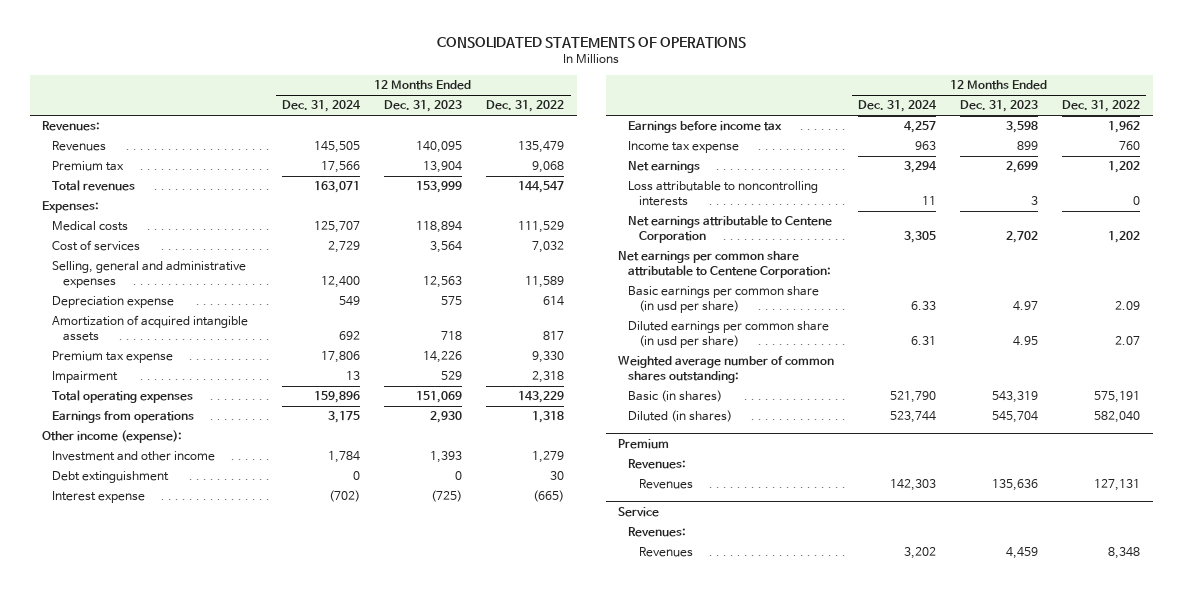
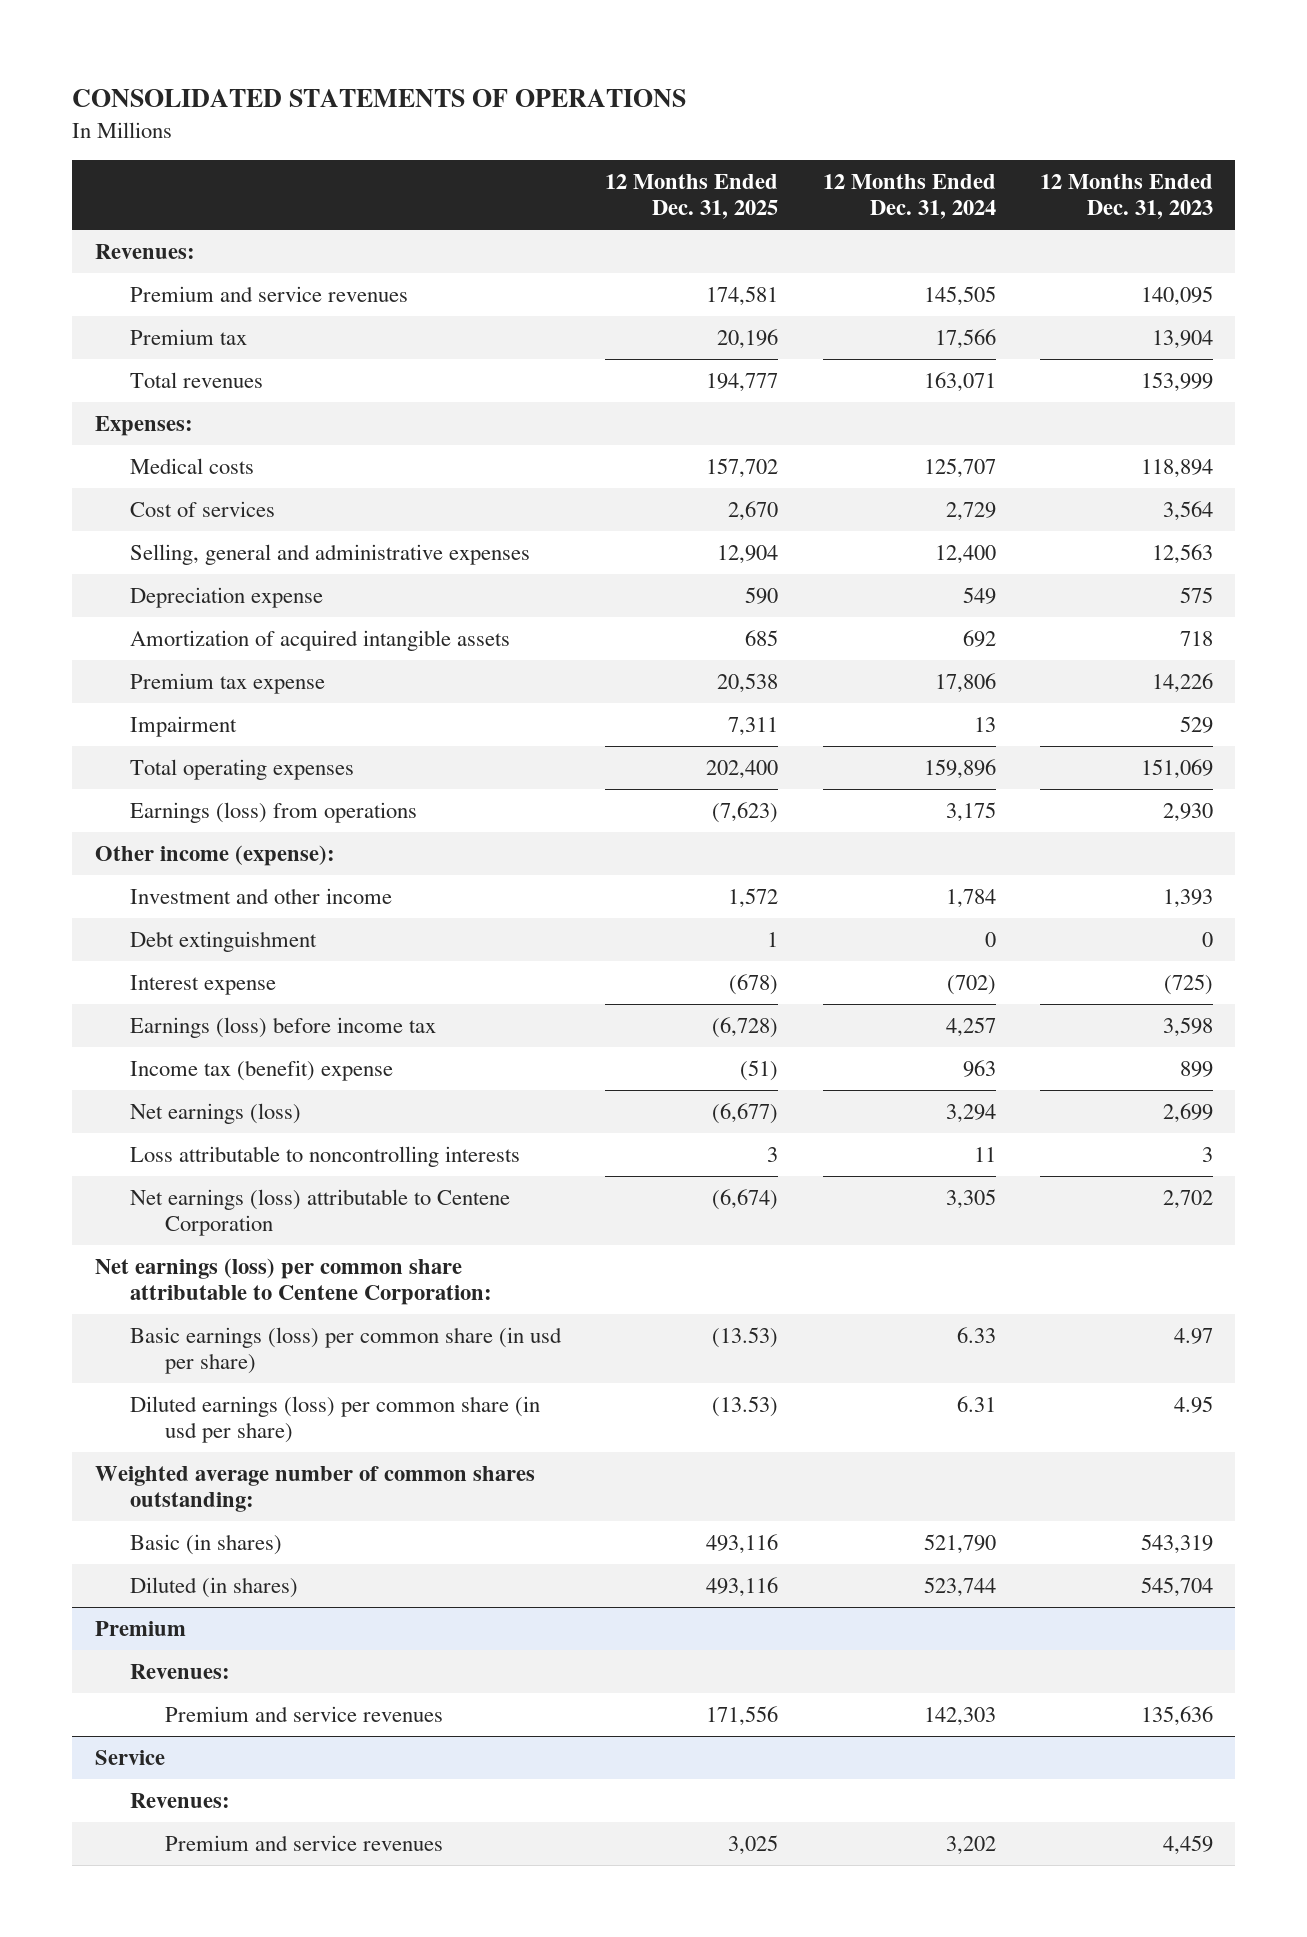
[486,100,565,113] Dec. 31, 2022 -> none
none -> [605,174,779,220] 12 Months Ended Dec. 31, 2025
[52,141,107,152] Revenues -> [129,285,408,302] Premium and service revenues
[52,411,195,424] Earnings from operations -> [129,801,417,823] Earnings (loss) from operations
[628,121,783,134] Earnings before income tax -> [129,1016,436,1038] Earnings (loss) before income tax
[628,141,740,154] Income tax expense -> [129,1059,393,1081] Income tax (benefit) expense
[628,161,701,174] Net earnings -> [129,1102,301,1124] Net earnings (loss)
[628,215,833,244] Net earnings attributable to Centene Corporation -> [129,1188,510,1236] Net earnings (loss) attributable to Centene Corporation
[617,251,832,279] Net earnings per common share attributable to Centene Corporation: -> [94,1257,492,1305] Net earnings (loss) per common share attributable to Centene Corporation:
[628,286,820,314] Basic earnings per common share (in usd per share) -> [129,1326,562,1374] Basic earnings (loss) per common share (in usd per share)
[628,321,830,349] Diluted earnings per common share (in usd per share) -> [129,1395,540,1443] Diluted earnings (loss) per common share (in usd per share)
[638,479,693,490] Revenues -> [165,1705,444,1722] Premium and service revenues
[638,547,693,558] Revenues -> [165,1834,444,1851] Premium and service revenues

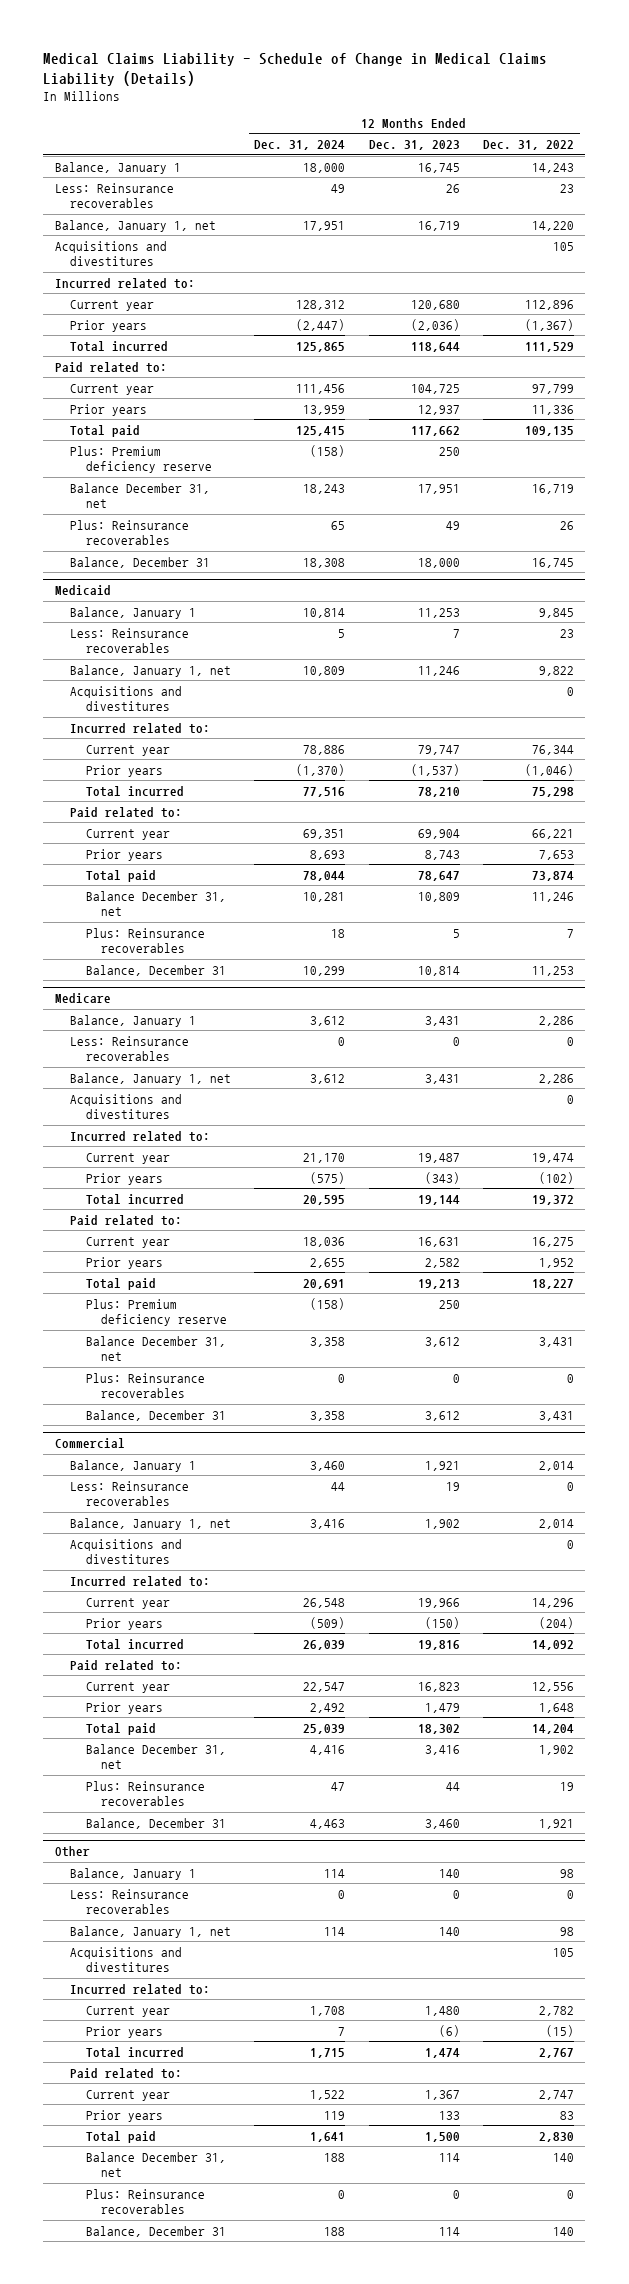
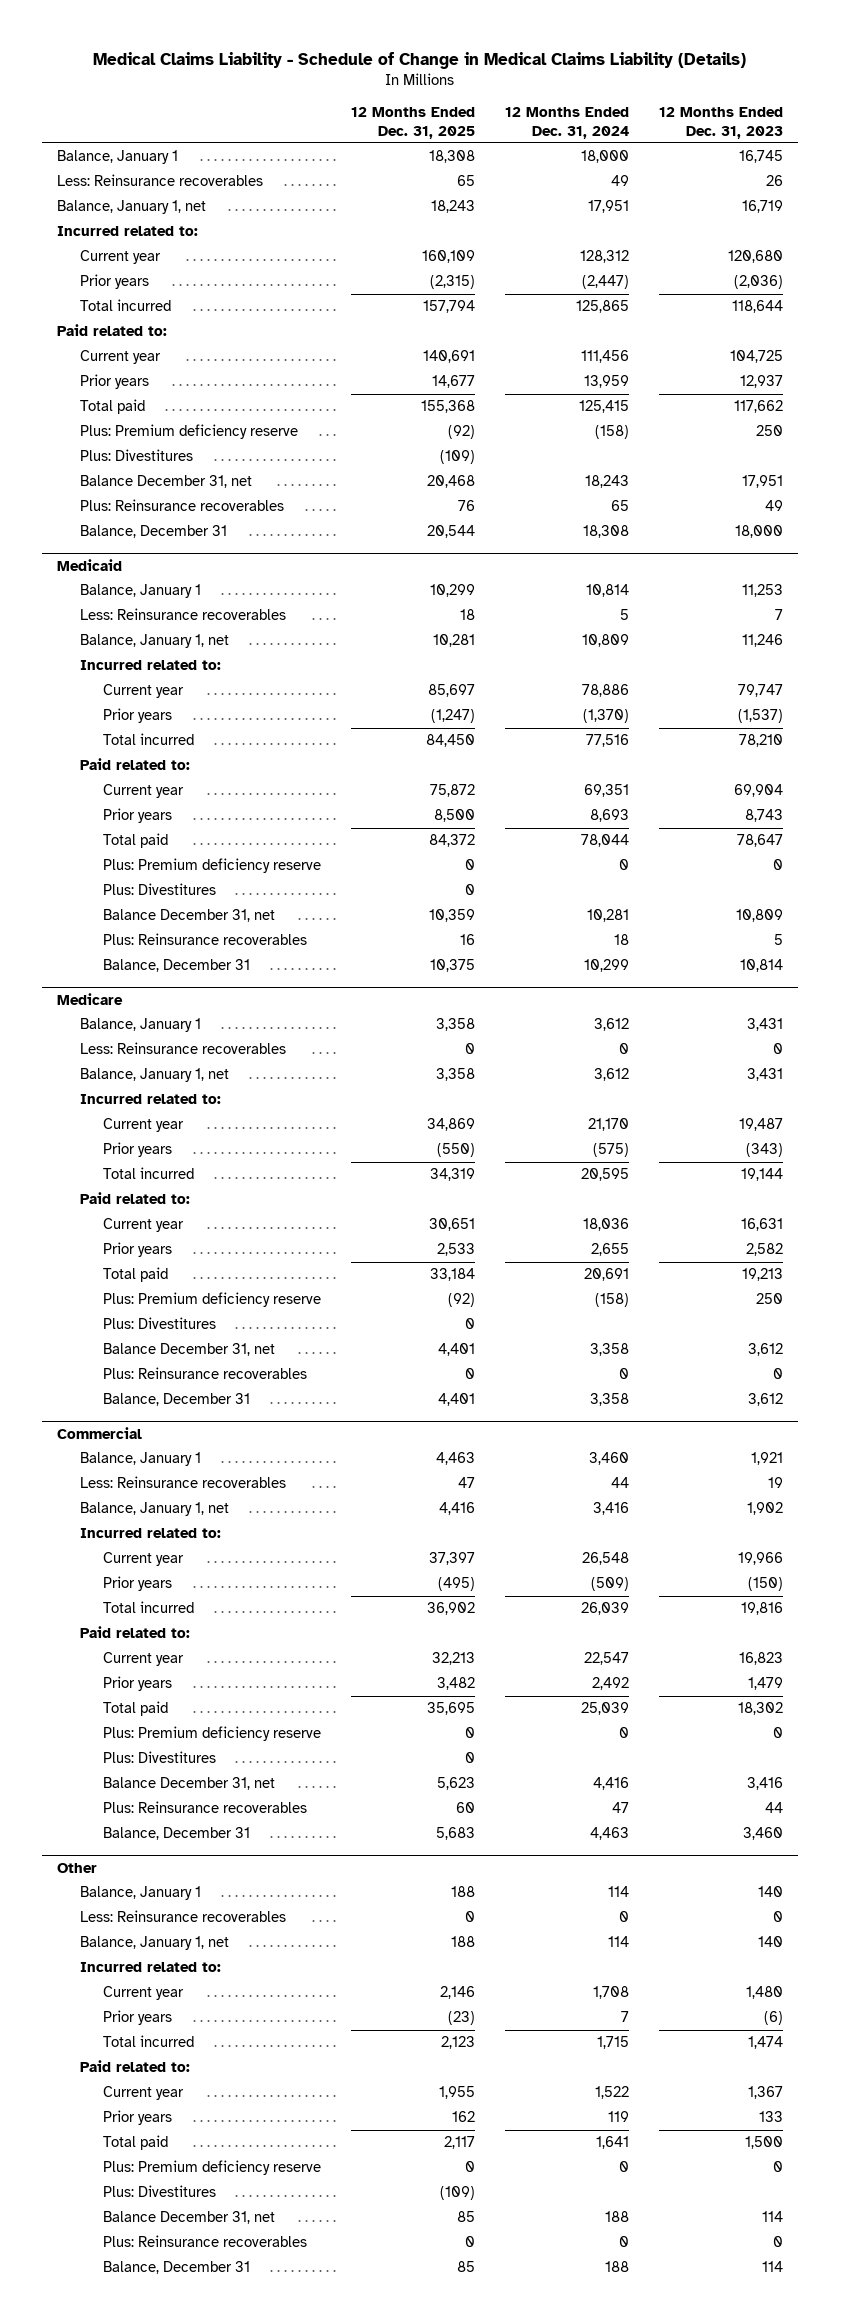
[482,140,574,151] Dec. 31, 2022 -> none
none -> [350,106,475,139] 12 Months Ended Dec. 31, 2025
[54,240,167,267] Acquisitions and divestitures -> none
none -> [80,449,194,462] Plus: Divestitures
[70,685,183,712] Acquisitions and divestitures -> none
none -> [102,858,321,874] Plus: Premium deficiency reserve
none -> [102,883,216,896] Plus: Divestitures
[70,1093,183,1120] Acquisitions and divestitures -> none
none -> [102,1317,216,1330] Plus: Divestitures
[70,1538,183,1565] Acquisitions and divestitures -> none
none -> [102,1726,321,1742] Plus: Premium deficiency reserve
none -> [102,1751,216,1764] Plus: Divestitures
[70,1946,183,1973] Acquisitions and divestitures -> none
none -> [102,2160,321,2176] Plus: Premium deficiency reserve
none -> [102,2185,216,2198] Plus: Divestitures

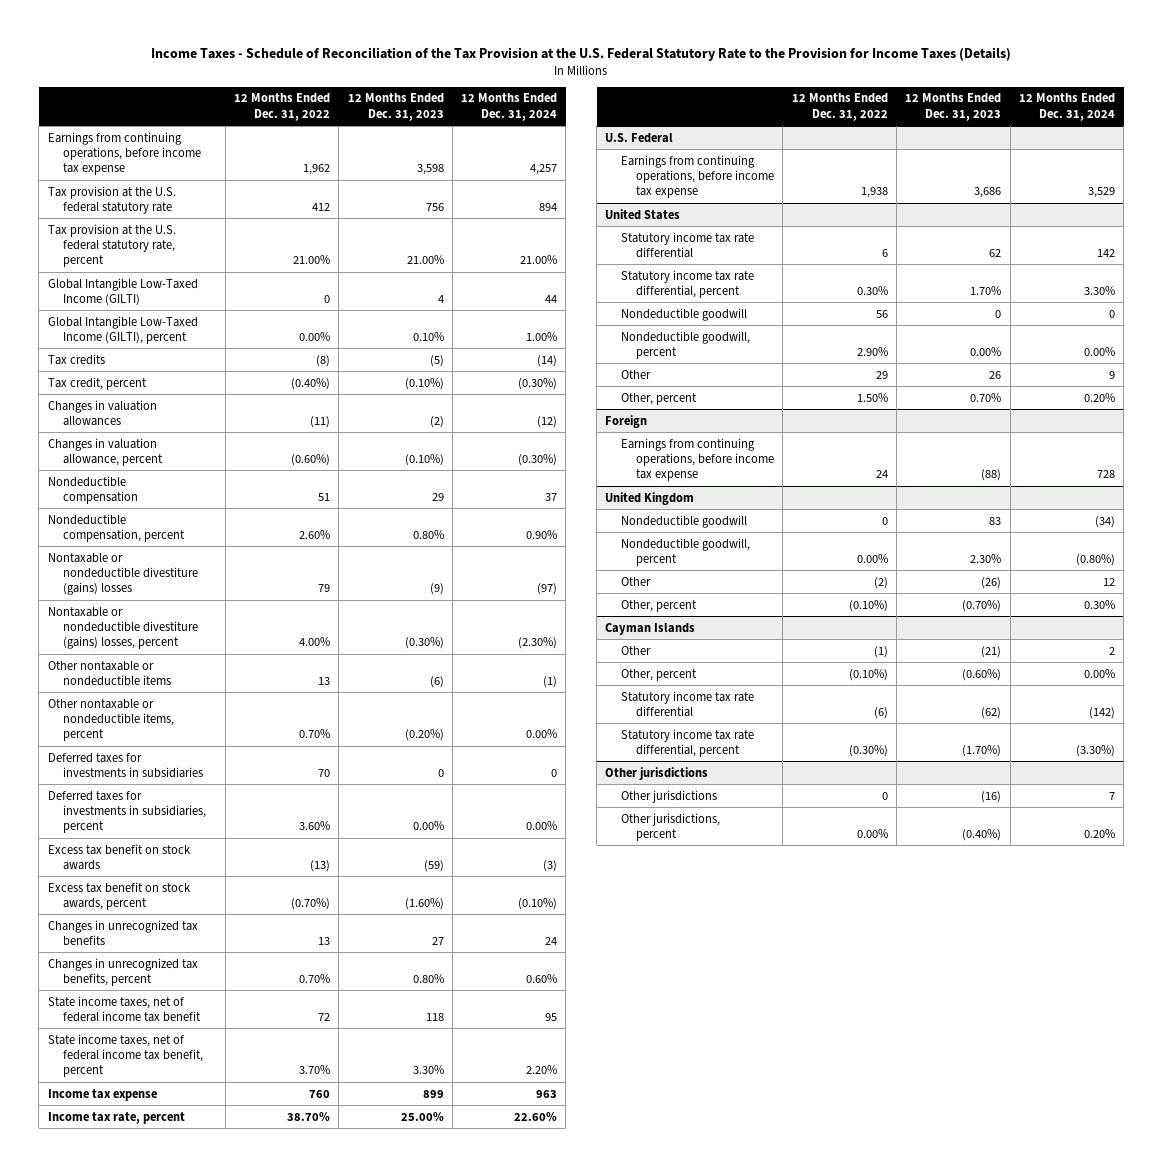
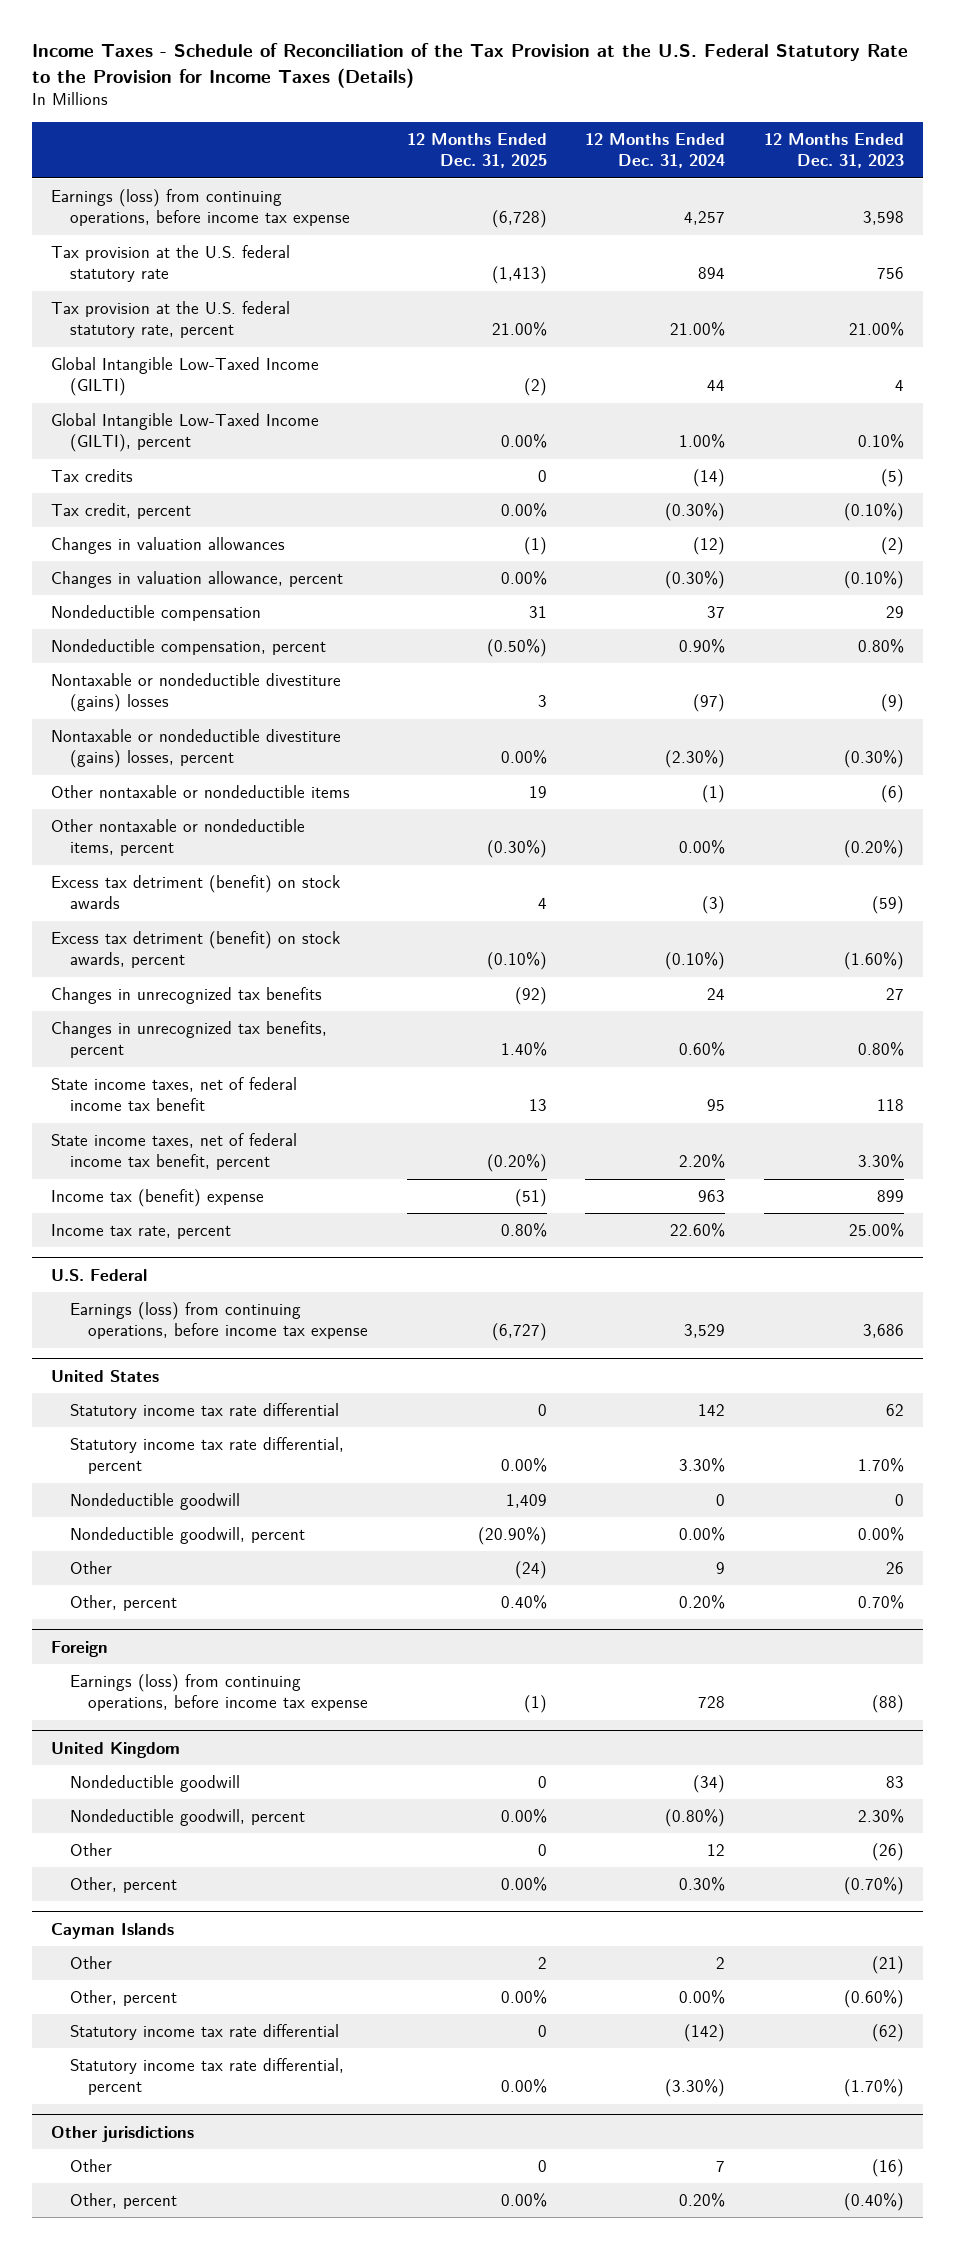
[234,93,331,121] 12 Months Ended Dec. 31, 2022 -> none
none -> [406,132,547,169] 12 Months Ended Dec. 31, 2025
[47,131,202,176] Earnings from continuing operations, before income tax expense -> [51,188,350,227] Earnings (loss) from continuing operations, before income tax expense
[47,752,204,778] Deferred taxes for investments in subsidiaries -> none
[47,790,207,834] Deferred taxes for investments in subsidiaries, percent -> none
[47,843,191,870] Excess tax benefit on stock awards -> [51,874,341,910] Excess tax detriment (benefit) on stock awards
[47,881,191,910] Excess tax benefit on stock awards, percent -> [51,930,341,969] Excess tax detriment (benefit) on stock awards, percent
[47,1088,157,1101] Income tax expense -> [51,1188,265,1207] Income tax (benefit) expense
[620,154,775,199] Earnings from continuing operations, before income tax expense -> [69,1301,368,1340] Earnings (loss) from continuing operations, before income tax expense
[620,437,775,482] Earnings from continuing operations, before income tax expense -> [69,1673,368,1712] Earnings (loss) from continuing operations, before income tax expense
[620,789,717,803] Other jurisdictions -> [69,2158,112,2172] Other
[620,812,720,841] Other jurisdictions, percent -> [69,2192,177,2209] Other, percent

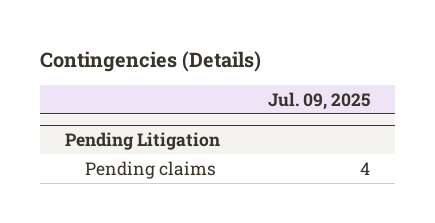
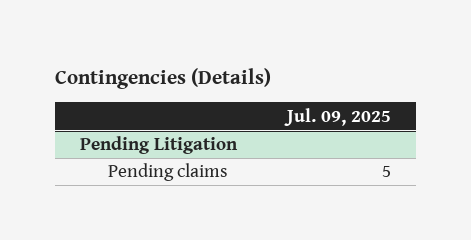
[360,161,371,175] 4 -> [381,166,391,178] 5

